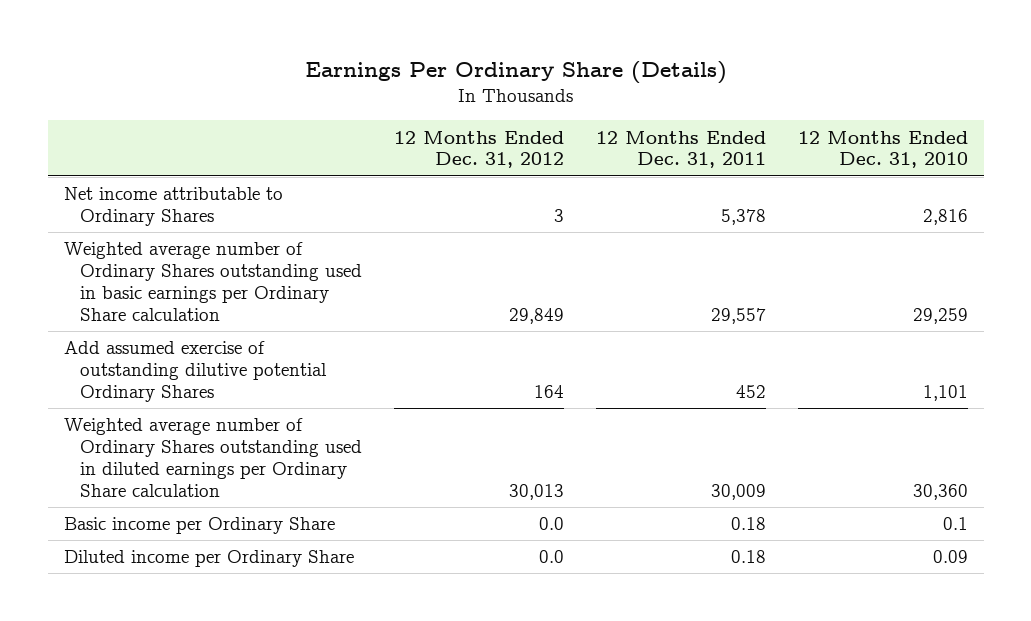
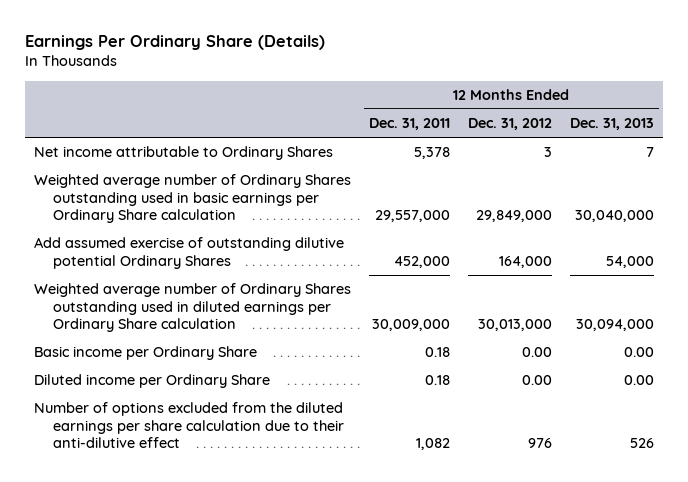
[797,130,968,169] 12 Months Ended Dec. 31, 2010 -> none
none -> [570,118,655,131] Dec. 31, 2013
[508,307,564,324] 29,849 -> [475,210,552,223] 29,849,000
[710,307,766,324] 29,557 -> [374,210,450,223] 29,557,000
[533,384,564,398] 164 -> [498,255,552,268] 164,000
[735,384,766,398] 452 -> [393,255,450,268] 452,000
[508,483,564,500] 30,013 -> [477,319,552,332] 30,013,000
[710,483,766,500] 30,009 -> [371,319,450,332] 30,009,000
[538,517,564,531] 0.0 -> [521,347,552,358] 0.00
[538,550,564,564] 0.0 -> [521,375,552,386] 0.00
none -> [33,402,344,449] Number of options excluded from the diluted earnings per share calculation due to their anti-dilutive effect

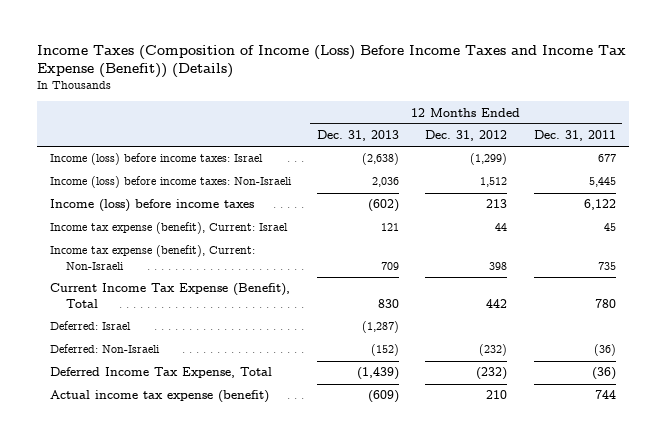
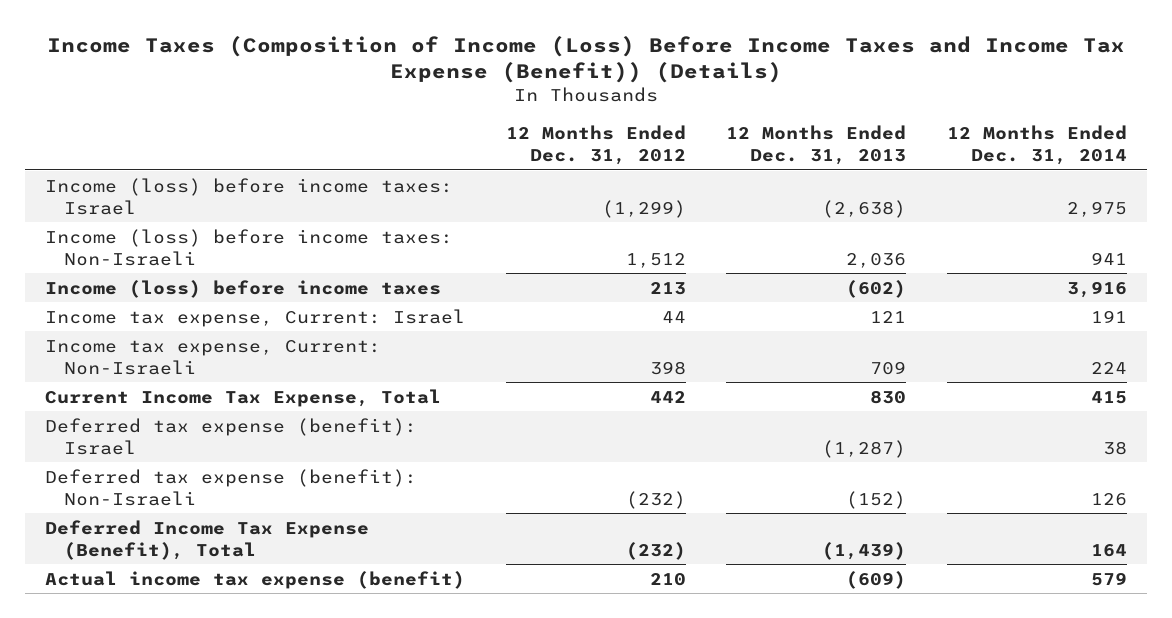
[533,130,616,142] Dec. 31, 2011 -> none
none -> [946,124,1127,165] 12 Months Ended Dec. 31, 2014
[49,222,288,235] Income tax expense (benefit), Current: Israel -> [45,308,466,327] Income tax expense, Current: Israel
[49,245,255,270] Income tax expense (benefit), Current: Non-Israeli -> [45,339,382,375] Income tax expense, Current: Non-Israeli
[49,283,290,308] Current Income Tax Expense (Benefit), Total -> [45,388,442,407] Current Income Tax Expense, Total
[49,321,131,331] Deferred: Israel -> [45,417,418,455] Deferred tax expense (benefit): Israel
[49,344,160,354] Deferred: Non-Israeli -> [45,468,418,506] Deferred tax expense (benefit): Non-Israeli
[49,367,272,379] Deferred Income Tax Expense, Total -> [45,519,370,560] Deferred Income Tax Expense (Benefit), Total

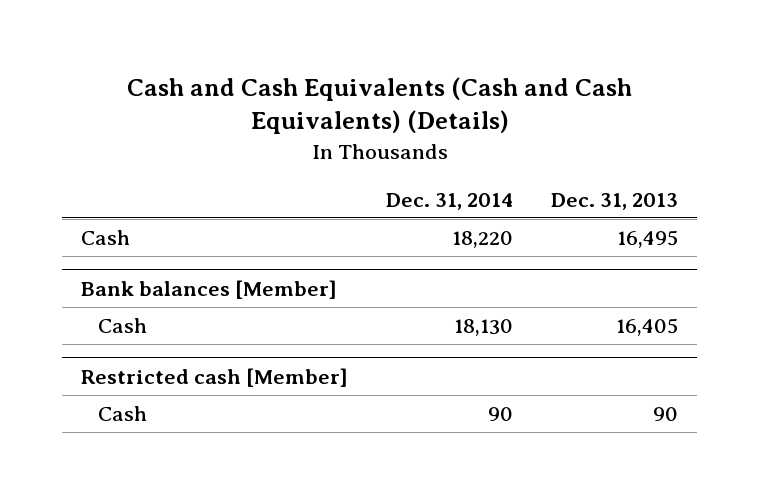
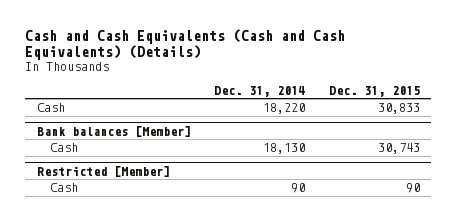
[551,192,679,210] Dec. 31, 2013 -> none
none -> [328,85,420,97] Dec. 31, 2015
[81,367,349,387] Restricted cash [Member] -> [36,165,170,177] Restricted [Member]

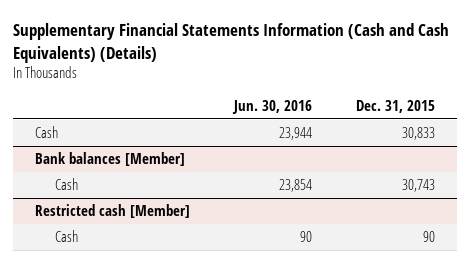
[25,29,346,61] Cash and Cash Equivalents (Cash and Cash Equivalents) (Details) -> [13,23,450,63] Supplementary Financial Statements Information (Cash and Cash Equivalents) (Details)
[214,85,306,97] Dec. 31, 2014 -> none
none -> [232,100,313,115] Jun. 30, 2016
[36,165,170,177] Restricted [Member] -> [35,203,191,218] Restricted cash [Member]

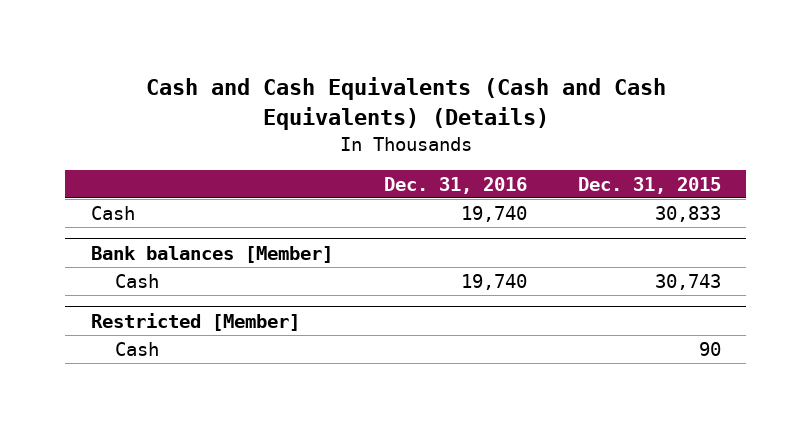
[13,23,450,63] Supplementary Financial Statements Information (Cash and Cash Equivalents) (Details) -> [145,76,666,130] Cash and Cash Equivalents (Cash and Cash Equivalents) (Details)
[232,100,313,115] Jun. 30, 2016 -> none
none -> [383,176,527,194] Dec. 31, 2016
[35,203,191,218] Restricted cash [Member] -> [90,312,300,331] Restricted [Member]

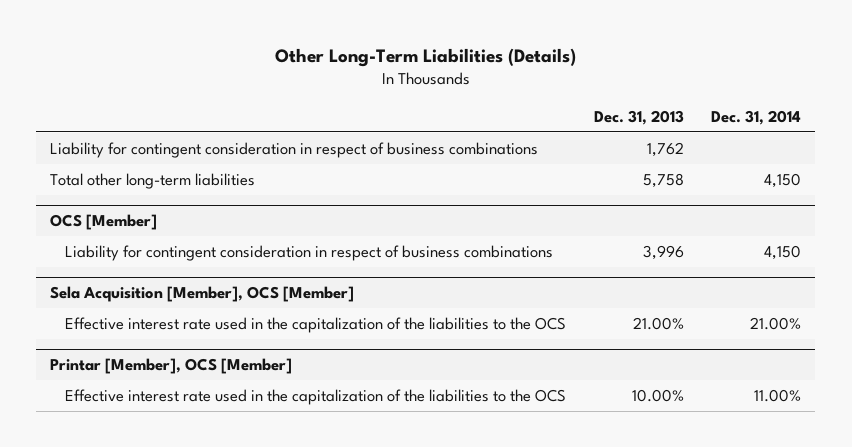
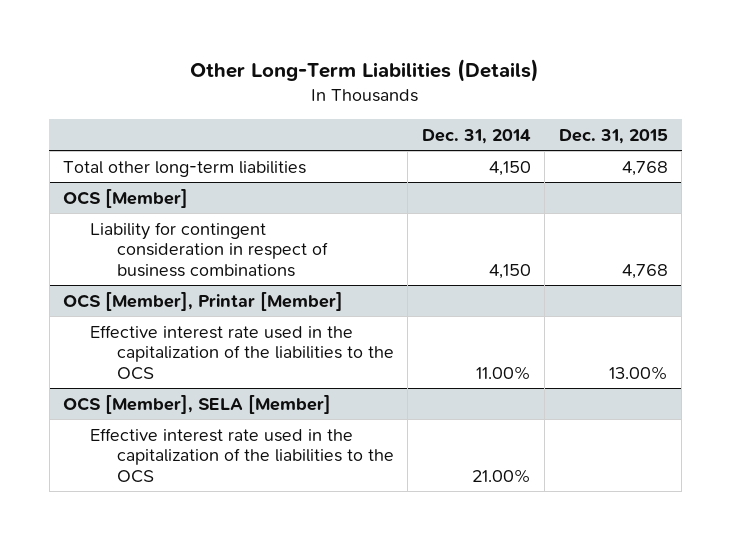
[593,109,684,125] Dec. 31, 2013 -> none
none -> [558,128,668,144] Dec. 31, 2015
[50,141,539,158] Liability for contingent consideration in respect of business combinations -> none
[50,286,355,303] Sela Acquisition [Member], OCS [Member] -> none
[64,316,566,333] Effective interest rate used in the capitalization of the liabilities to the OCS -> none
[50,358,293,375] Printar [Member], OCS [Member] -> [63,291,344,311] OCS [Member], Printar [Member]
none -> [63,394,332,414] OCS [Member], SELA [Member]
none -> [90,427,395,483] Effective interest rate used in the capitalization of the liabilities to the OCS

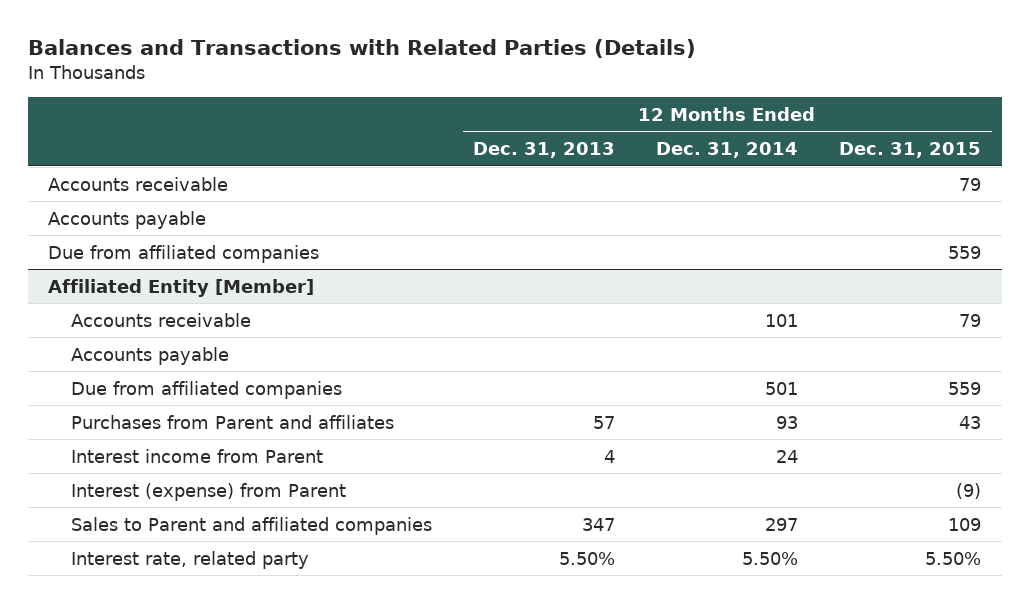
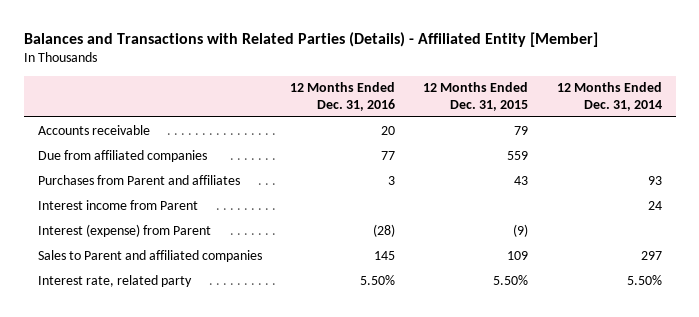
[27,39,696,59] Balances and Transactions with Related Parties (Details) -> [23,32,598,48] Balances and Transactions with Related Parties (Details) - Affiliated Entity [Member]
[473,142,616,159] Dec. 31, 2013 -> none
none -> [290,82,396,111] 12 Months Ended Dec. 31, 2016
[48,210,207,229] Accounts payable -> none
[48,278,315,297] Affiliated Entity [Member] -> none
[71,312,252,327] Accounts receivable -> none
[71,346,230,365] Accounts payable -> none
[71,380,343,399] Due from affiliated companies -> none

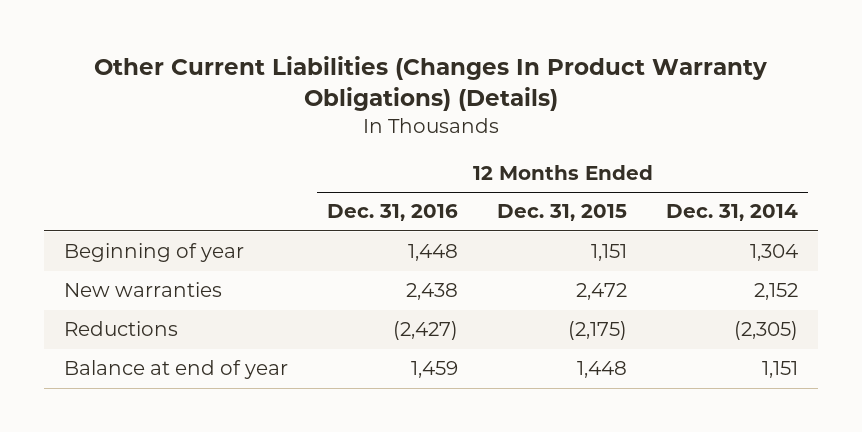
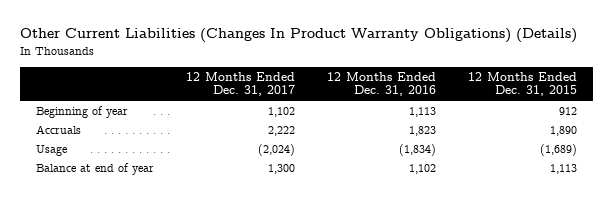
[666,204,799,222] Dec. 31, 2014 -> none
none -> [185,71,295,97] 12 Months Ended Dec. 31, 2017
[63,282,222,298] New warranties -> none
[63,321,178,337] Reductions -> none
[407,244,458,262] 1,448 -> [408,106,436,117] 1,113
[591,244,628,262] 1,151 -> [558,106,577,115] 912
none -> [35,124,81,134] Accruals
none -> [35,144,67,156] Usage
[410,361,458,379] 1,459 -> [408,163,436,174] 1,102
[577,361,628,379] 1,448 -> [549,163,577,174] 1,113

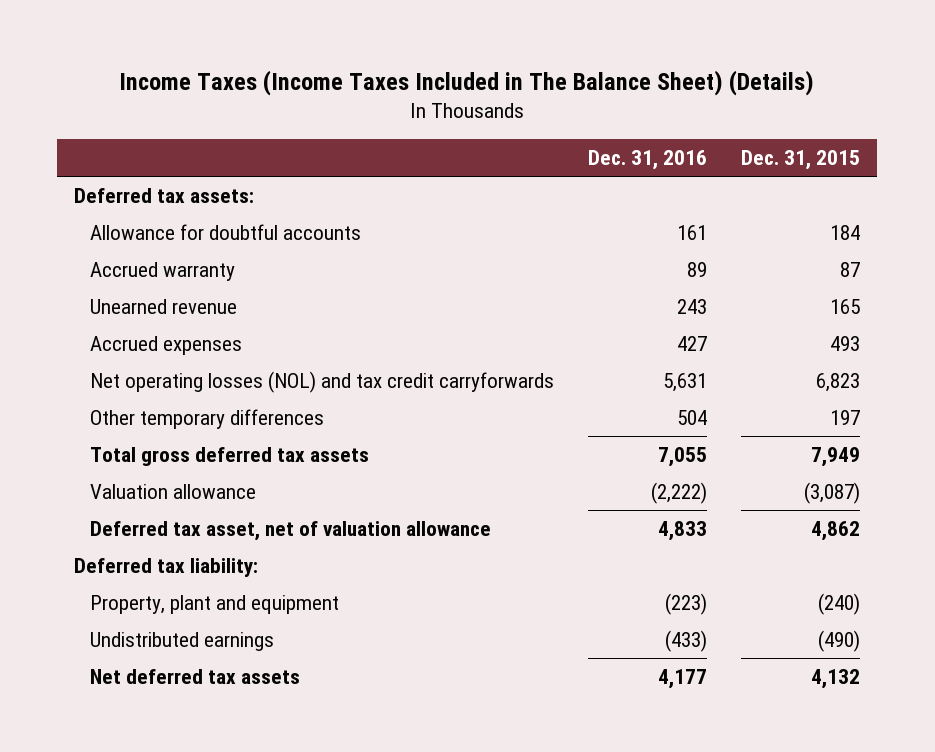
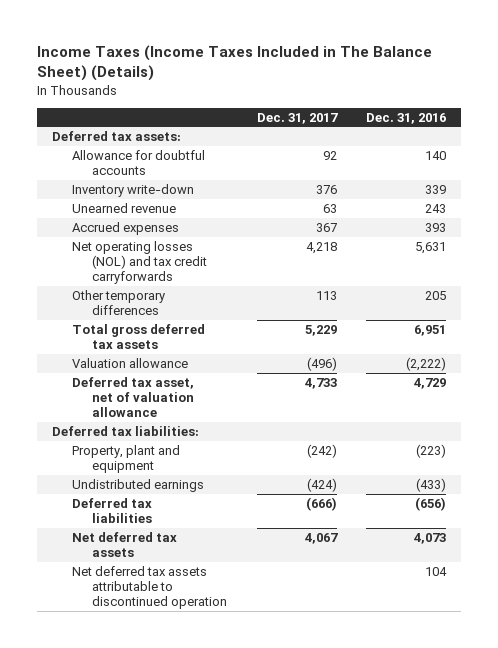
[741,150,861,171] Dec. 31, 2015 -> none
none -> [256,112,338,124] Dec. 31, 2017
[89,261,235,281] Accrued warranty -> none
[677,224,708,240] 161 -> [425,150,447,160] 140
none -> [71,183,194,197] Inventory write-down
[677,335,708,351] 427 -> [425,222,447,232] 393
[677,409,708,425] 504 -> [425,290,447,300] 205
[658,446,708,467] 7,055 -> [414,324,447,336] 6,951
[658,520,708,541] 4,833 -> [414,377,447,389] 4,729
[74,557,259,577] Deferred tax liability: -> [51,425,199,436] Deferred tax liabilities:
none -> [71,497,152,524] Deferred tax liabilities
[658,668,708,689] 4,177 -> [414,532,447,544] 4,073
none -> [71,565,227,610] Net deferred tax assets attributable to discontinued operation

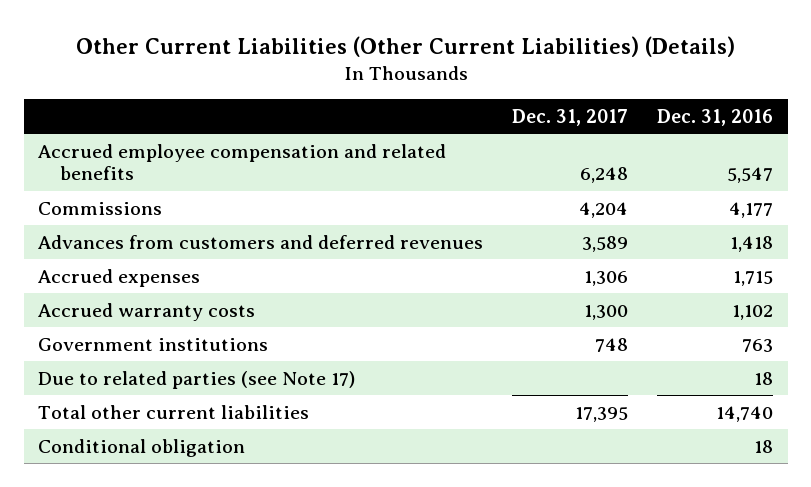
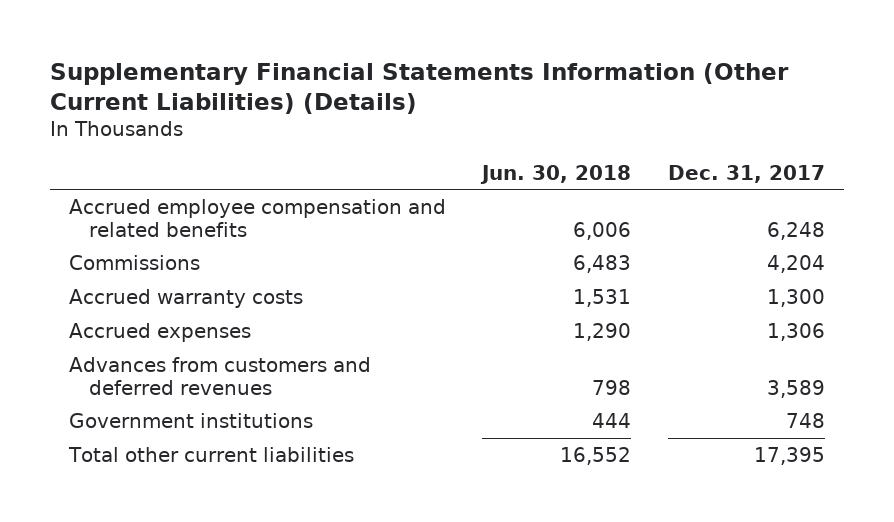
[75,35,735,57] Other Current Liabilities (Other Current Liabilities) (Details) -> [50,63,790,115] Supplementary Financial Statements Information (Other Current Liabilities) (Details)
[657,108,774,126] Dec. 31, 2016 -> none
none -> [480,164,632,184] Jun. 30, 2018
[38,268,201,287] Accrued expenses -> [68,322,251,342] Accrued expenses
[38,234,484,249] Advances from customers and deferred revenues -> [68,356,371,395] Advances from customers and deferred revenues
[38,370,356,389] Due to related parties (see Note 17) -> none
[38,438,246,457] Conditional obligation -> none

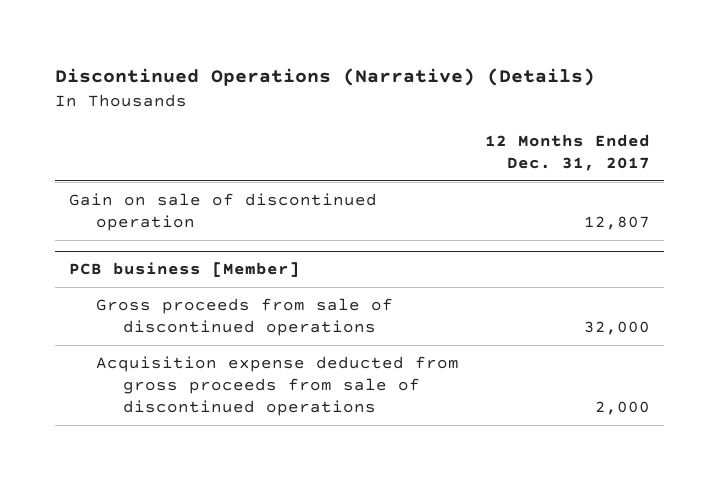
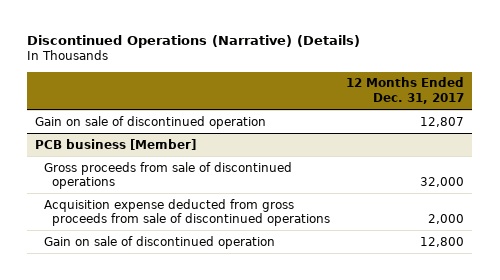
none -> [43,235,275,249] Gain on sale of discontinued operation

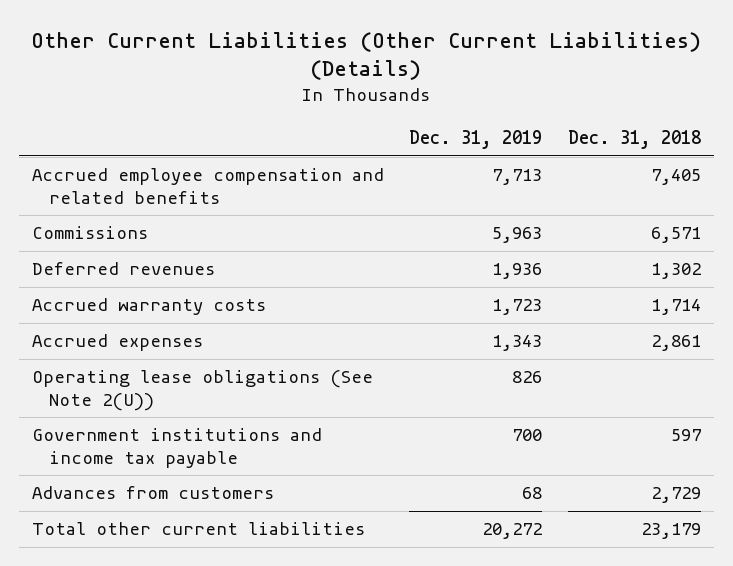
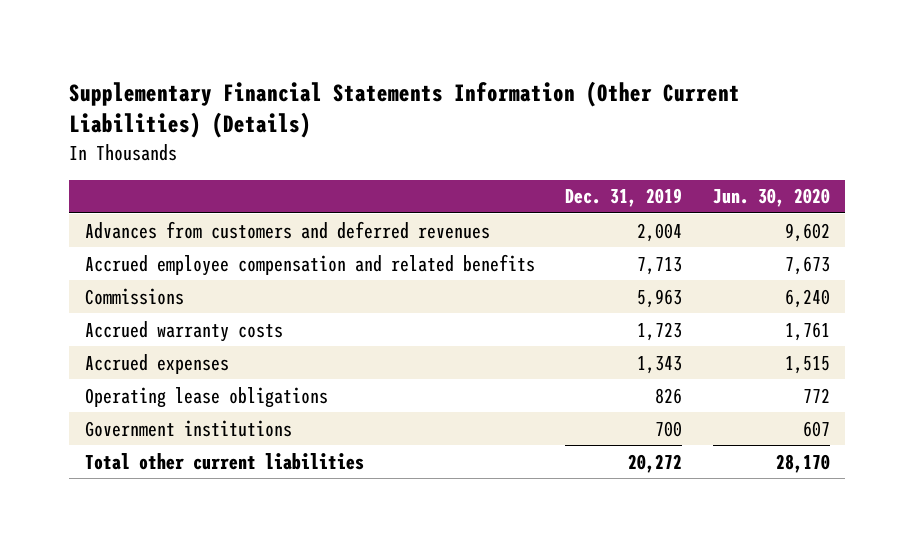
[31,31,702,81] Other Current Liabilities (Other Current Liabilities) (Details) -> [69,80,741,139] Supplementary Financial Statements Information (Other Current Liabilities) (Details)
[567,130,701,150] Dec. 31, 2018 -> none
none -> [713,188,831,208] Jun. 30, 2020
none -> [84,220,490,239] Advances from customers and deferred revenues
[31,262,215,276] Deferred revenues -> none
[31,486,274,500] Advances from customers -> none
[31,370,373,411] Operating lease obligations (See Note 2(U)) -> [84,386,328,408] Operating lease obligations
[31,428,322,468] Government institutions and income tax payable -> [84,419,292,437] Government institutions

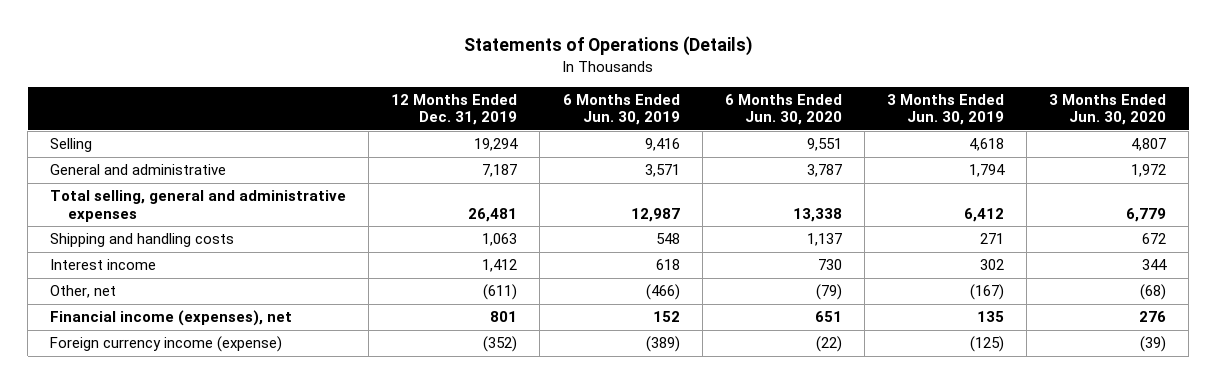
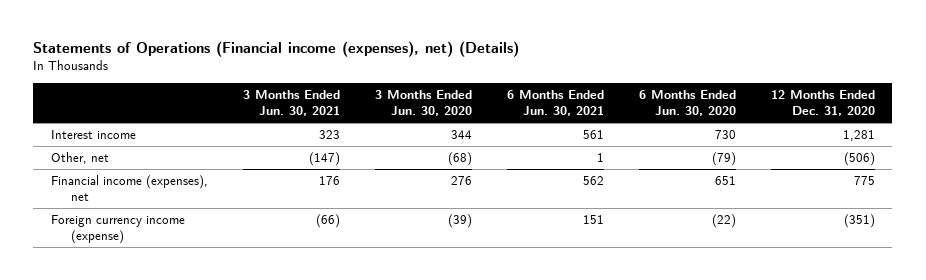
[464,36,753,57] Statements of Operations (Details) -> [33,40,520,57] Statements of Operations (Financial income (expenses), net) (Details)
[391,93,518,126] 12 Months Ended Dec. 31, 2019 -> none
[562,93,680,126] 6 Months Ended Jun. 30, 2019 -> none
[886,93,1004,126] 3 Months Ended Jun. 30, 2019 -> none
none -> [242,89,340,117] 3 Months Ended Jun. 30, 2021
none -> [506,89,604,117] 6 Months Ended Jun. 30, 2021
none -> [770,89,875,117] 12 Months Ended Dec. 31, 2020
[50,138,93,153] Selling -> none
[50,164,227,176] General and administrative -> none
[50,190,347,222] Total selling, general and administrative expenses -> none
[50,233,235,248] Shipping and handling costs -> none

